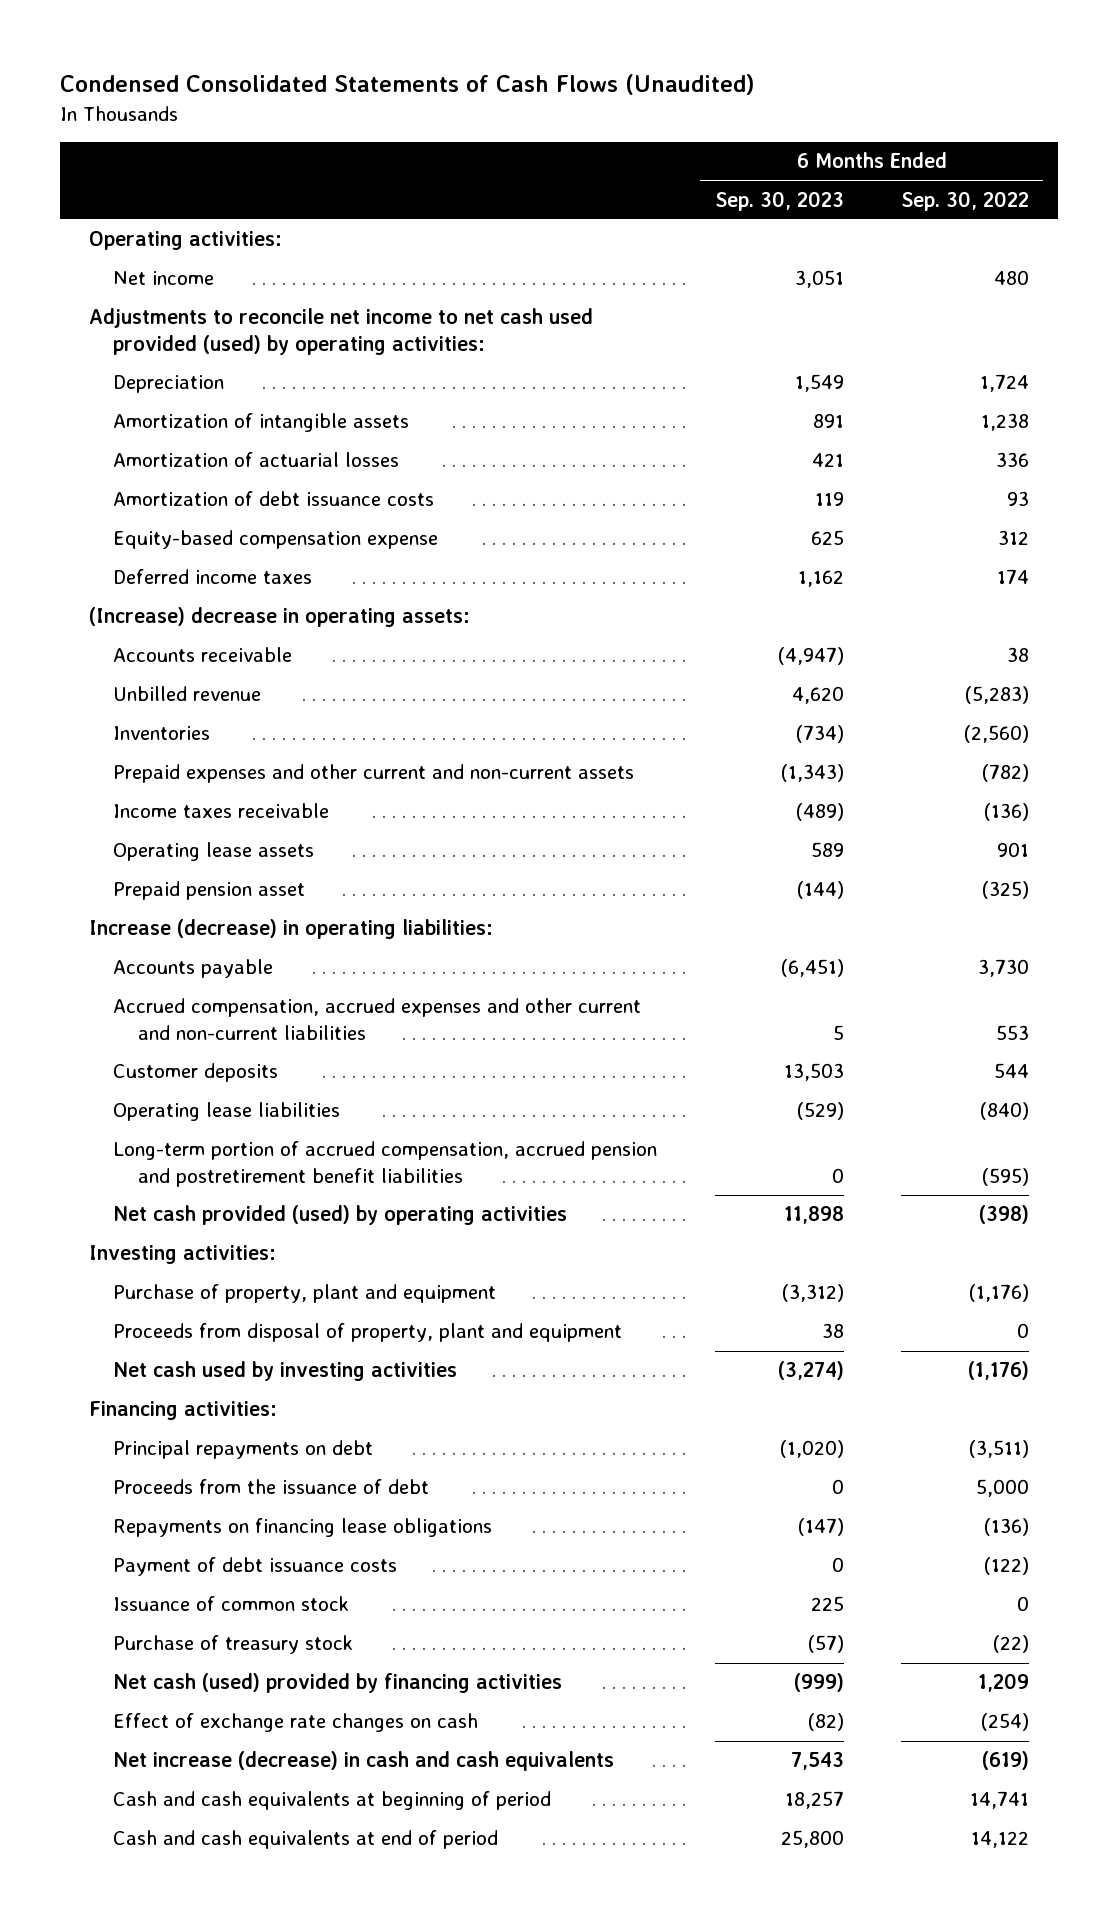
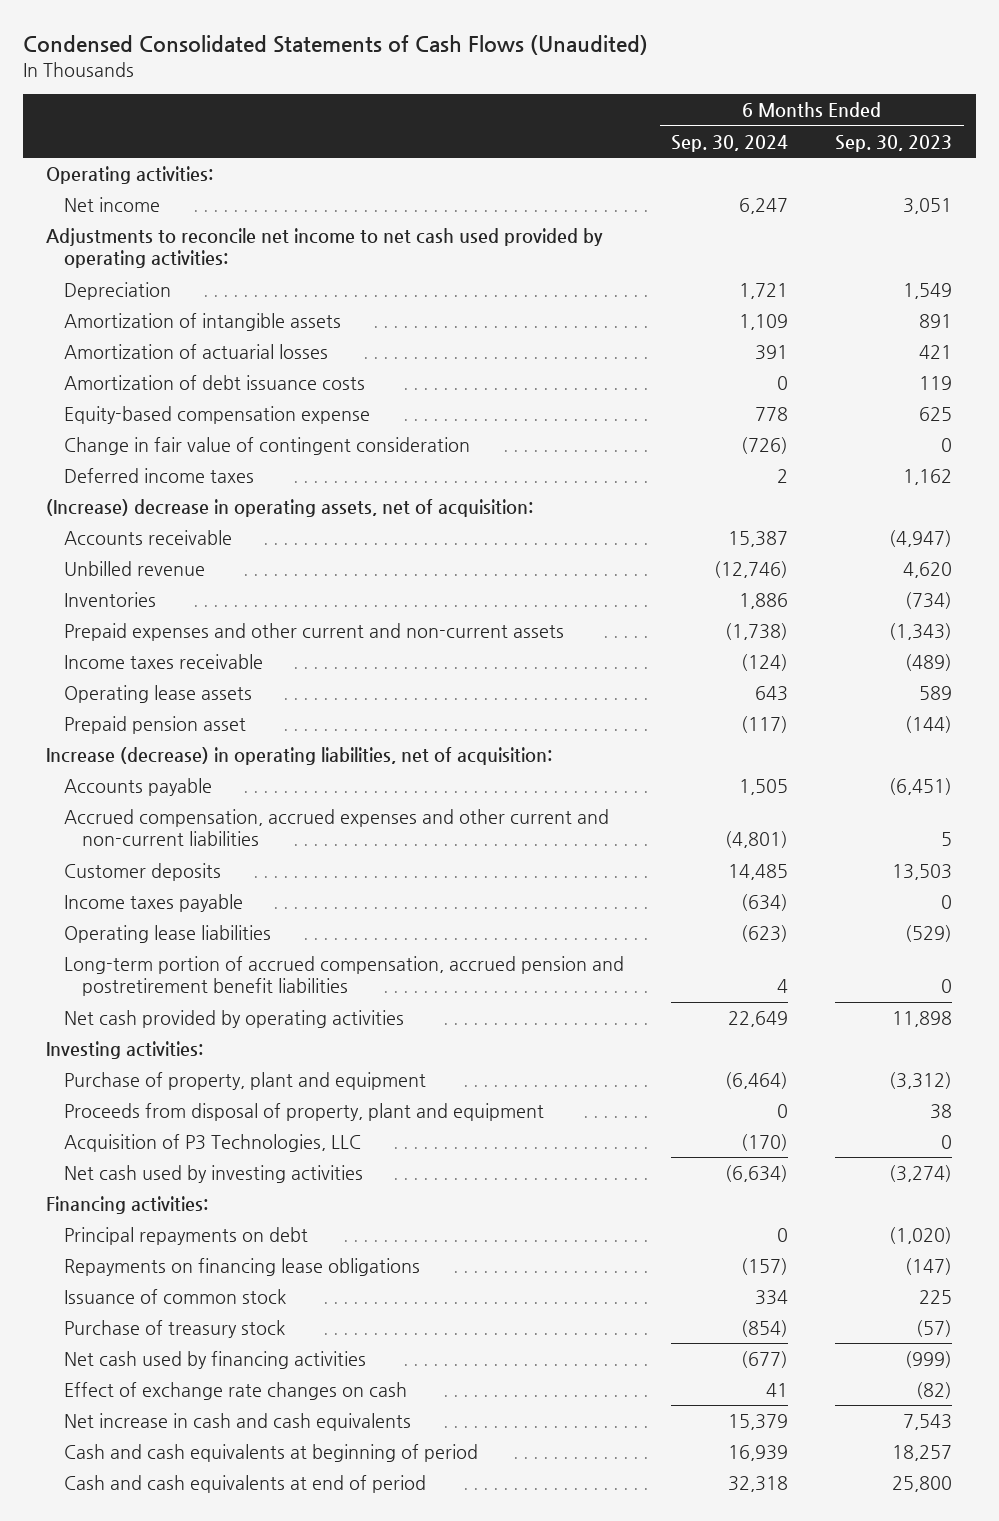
[901,190,1030,211] Sep. 30, 2022 -> none
none -> [671,134,789,152] Sep. 30, 2024
[88,308,593,356] Adjustments to reconcile net income to net cash used provided (used) by operating activities: -> [46,228,604,269] Adjustments to reconcile net income to net cash used provided by operating activities:
none -> [64,437,471,456] Change in fair value of contingent consideration
[88,607,470,628] (Increase) decrease in operating assets: -> [46,499,534,518] (Increase) decrease in operating assets, net of acquisition:
[88,919,493,940] Increase (decrease) in operating liabilities: -> [46,747,553,766] Increase (decrease) in operating liabilities, net of acquisition:
none -> [64,894,244,913] Income taxes payable
[113,1205,568,1226] Net cash provided (used) by operating activities -> [64,1010,405,1029] Net cash provided by operating activities
none -> [64,1134,362,1153] Acquisition of P3 Technologies, LLC
[113,1479,430,1495] Proceeds from the issuance of debt -> none
[113,1557,398,1577] Payment of debt issuance costs -> none
[113,1673,563,1694] Net cash (used) provided by financing activities -> [64,1351,367,1370] Net cash used by financing activities
[113,1751,615,1772] Net increase (decrease) in cash and cash equivalents -> [64,1413,412,1432] Net increase in cash and cash equivalents

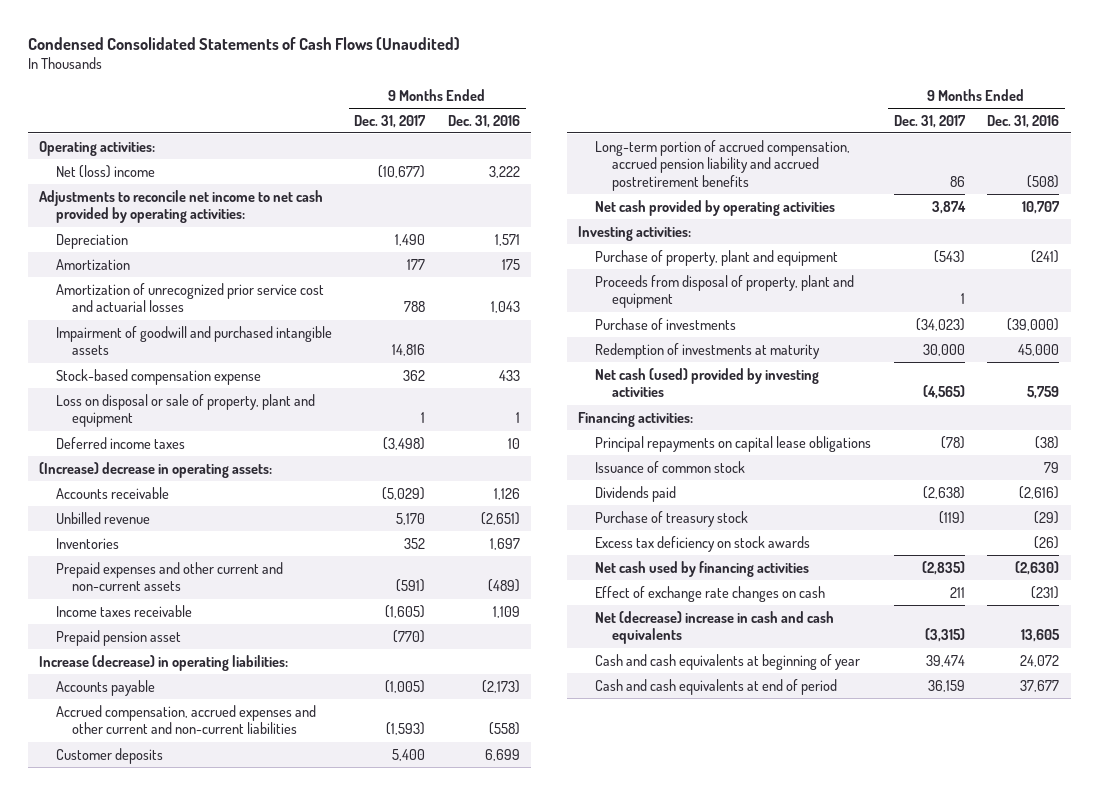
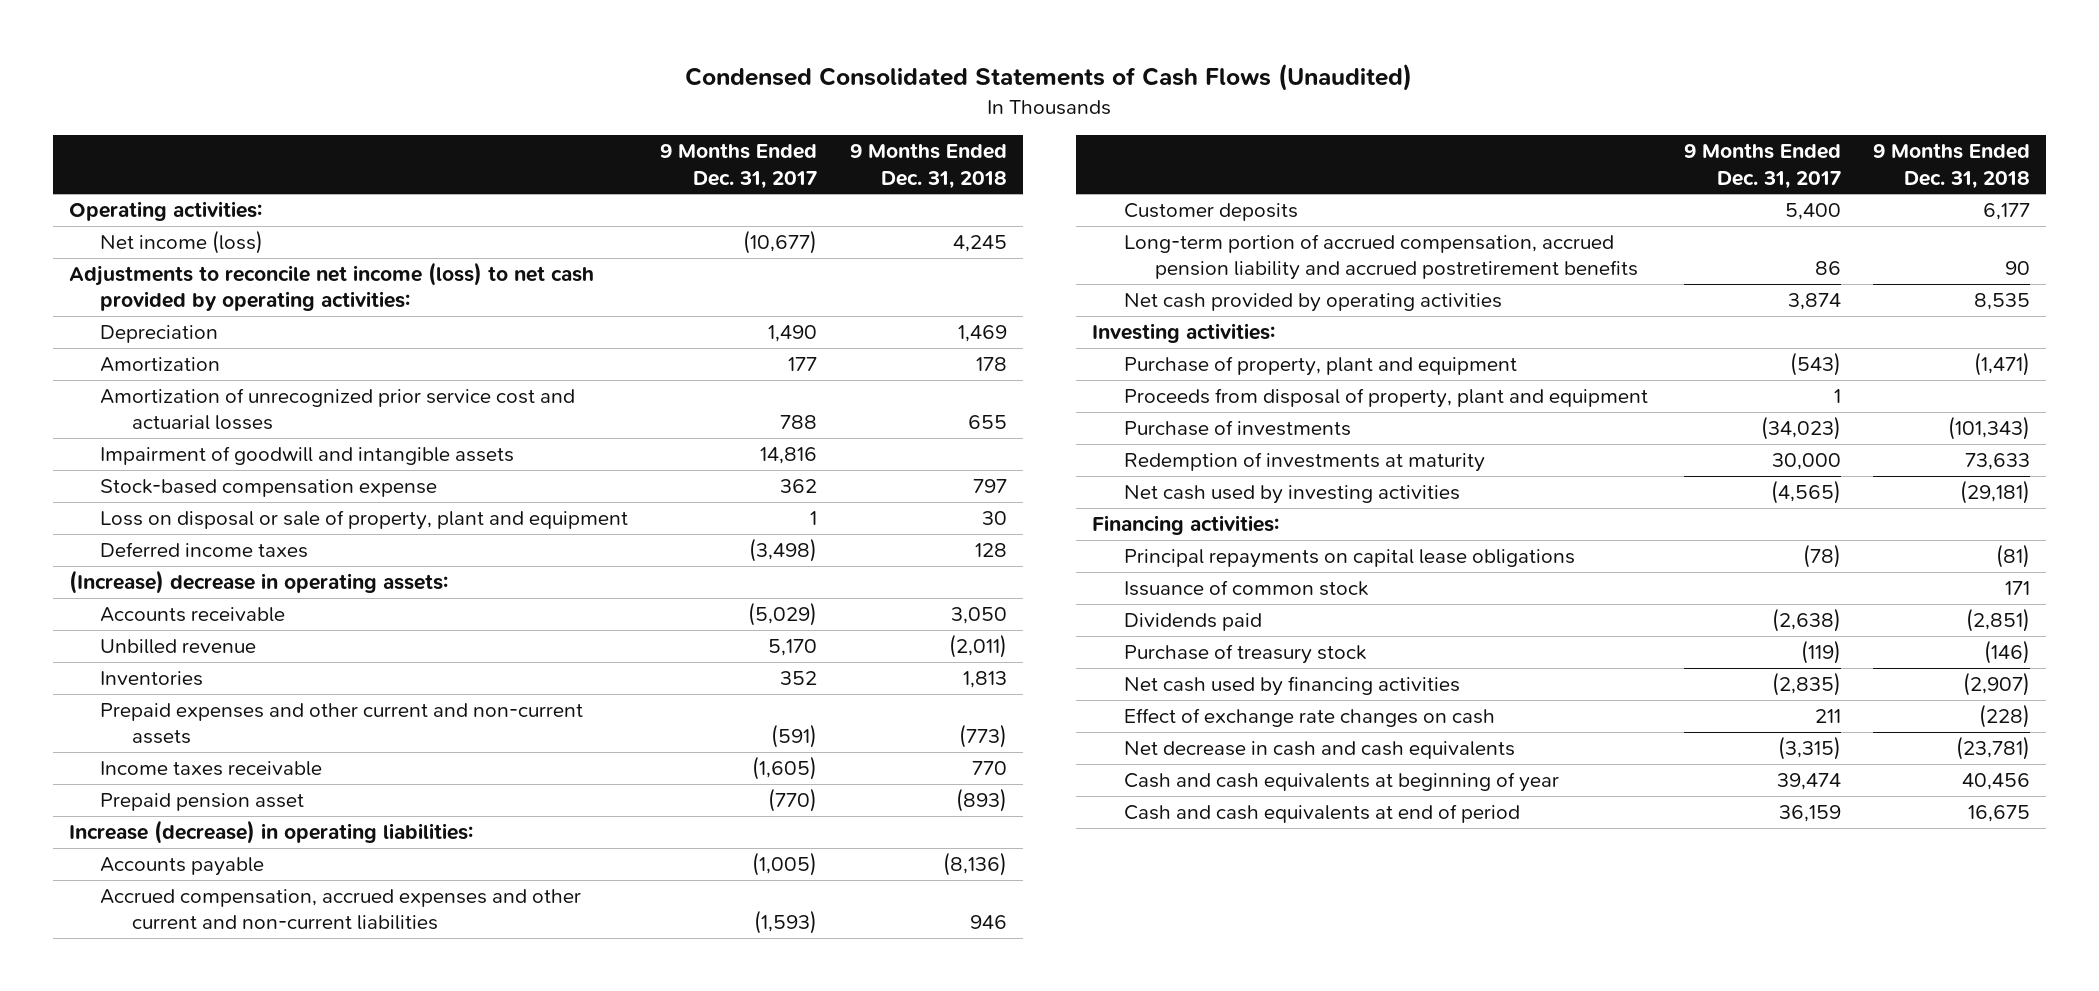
[447,114,520,128] Dec. 31, 2016 -> none
none -> [849,143,1007,189] 9 Months Ended Dec. 31, 2018
[55,164,155,178] Net (loss) income -> [100,230,264,255] Net income (loss)
[39,189,324,224] Adjustments to reconcile net income to net cash provided by operating activities: -> [68,262,594,312] Adjustments to reconcile net income (loss) to net cash provided by operating activities:
[55,325,332,356] Impairment of goodwill and purchased intangible assets -> [100,446,515,466] Impairment of goodwill and intangible assets
[594,367,819,398] Net cash (used) provided by investing activities -> [1123,485,1460,505] Net cash used by investing activities
[594,535,810,552] Excess tax deficiency on stock awards -> none
[594,610,834,645] Net (decrease) increase in cash and cash equivalents -> [1123,741,1515,760] Net decrease in cash and cash equivalents

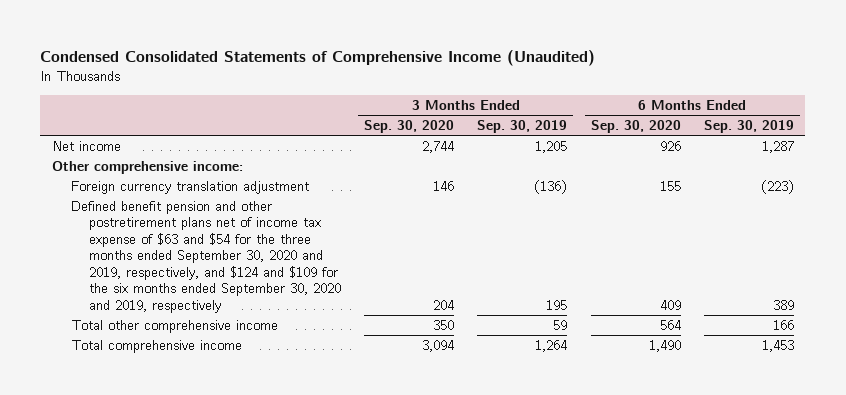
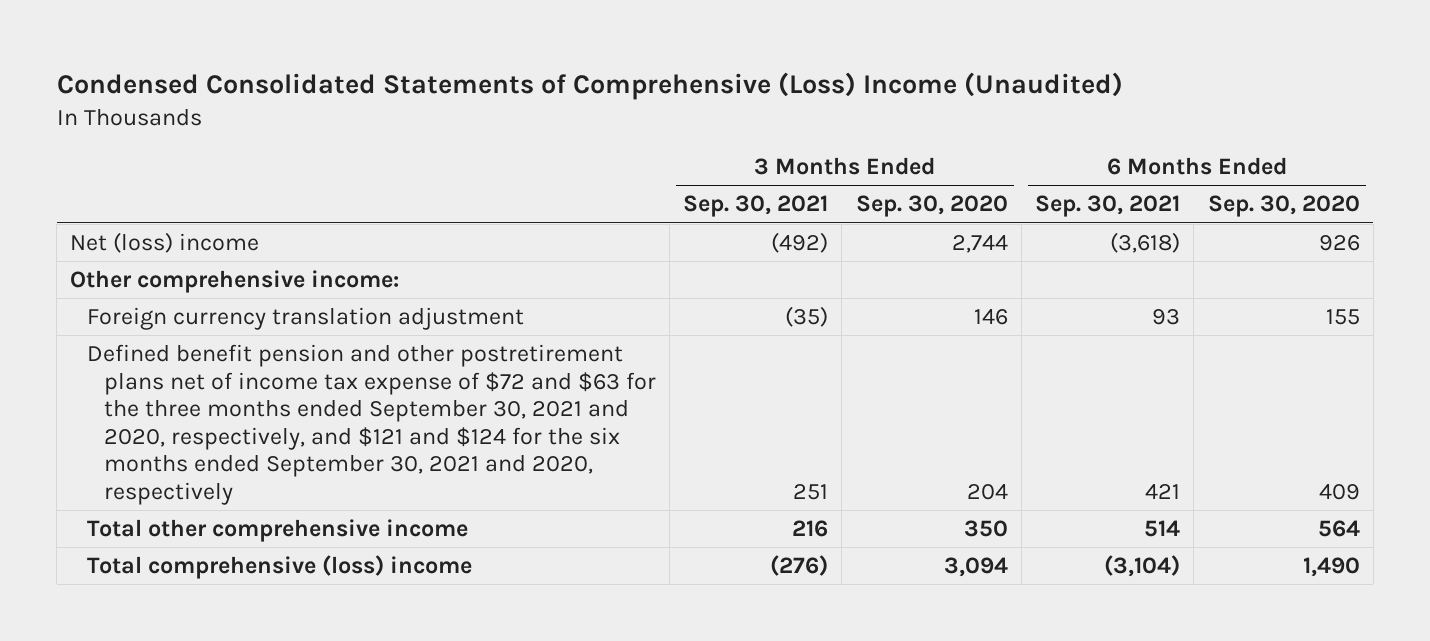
[40,50,596,67] Condensed Consolidated Statements of Comprehensive Income (Unaudited) -> [56,71,1123,100] Condensed Consolidated Statements of Comprehensive (Loss) Income (Unaudited)
[477,120,568,134] Sep. 30, 2019 -> none
[703,120,794,134] Sep. 30, 2019 -> none
none -> [683,195,829,218] Sep. 30, 2021
none -> [1035,195,1181,218] Sep. 30, 2021
[52,140,122,151] Net income -> [70,232,260,254] Net (loss) income
[70,200,342,313] Defined benefit pension and other postretirement plans net of income tax expense of $63 and $54 for the three months ended September 30, 2020 and 2019, respectively, and $124 and $109 for the six months ended September 30, 2020 and 2019, respectively -> [87,344,656,505] Defined benefit pension and other postretirement plans net of income tax expense of $72 and $63 for the three months ended September 30, 2021 and 2020, respectively, and $121 and $124 for the six months ended September 30, 2021 and 2020, respectively
[70,339,242,353] Total comprehensive income -> [87,555,473,580] Total comprehensive (loss) income

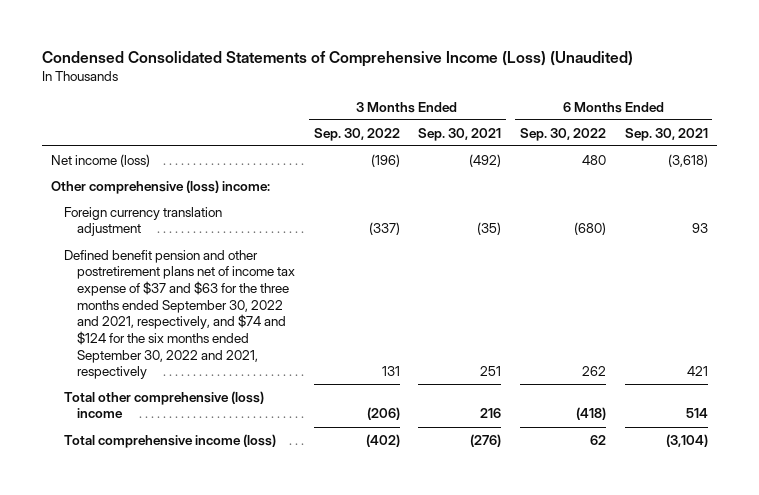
[56,71,1123,100] Condensed Consolidated Statements of Comprehensive (Loss) Income (Unaudited) -> [42,50,634,67] Condensed Consolidated Statements of Comprehensive Income (Loss) (Unaudited)
[855,195,1008,218] Sep. 30, 2020 -> none
[1207,195,1360,218] Sep. 30, 2020 -> none
none -> [313,127,400,141] Sep. 30, 2022
none -> [519,127,606,141] Sep. 30, 2022
[70,232,260,254] Net (loss) income -> [51,153,151,167] Net income (loss)
[70,270,400,294] Other comprehensive income: -> [51,179,271,194] Other comprehensive (loss) income:
[87,344,656,505] Defined benefit pension and other postretirement plans net of income tax expense of $72 and $63 for the three months ended September 30, 2021 and 2020, respectively, and $121 and $124 for the six months ended September 30, 2021 and 2020, respectively -> [64,249,296,380] Defined benefit pension and other postretirement plans net of income tax expense of $37 and $63 for the three months ended September 30, 2022 and 2021, respectively, and $74 and $124 for the six months ended September 30, 2022 and 2021, respectively
[87,519,469,543] Total other comprehensive income -> [64,390,265,419] Total other comprehensive (loss) income
[87,555,473,580] Total comprehensive (loss) income -> [64,433,277,448] Total comprehensive income (loss)

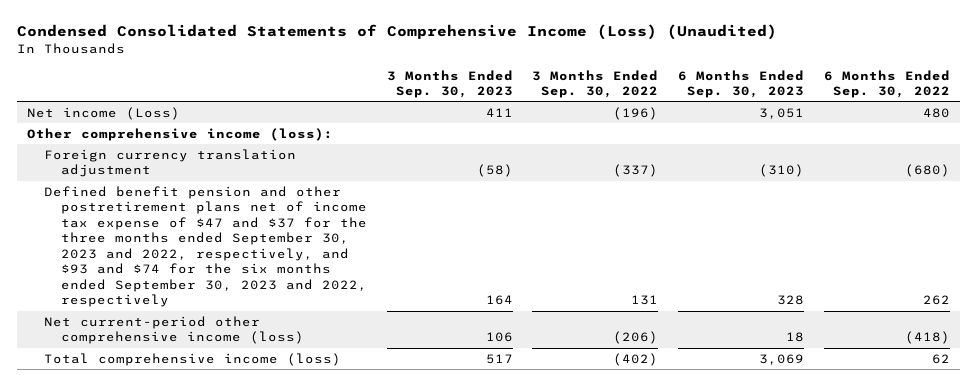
[418,127,502,141] Sep. 30, 2021 -> none
[624,127,708,141] Sep. 30, 2021 -> none
none -> [386,69,513,99] 3 Months Ended Sep. 30, 2023
none -> [678,69,805,99] 6 Months Ended Sep. 30, 2023
[51,153,151,167] Net income (loss) -> [27,106,181,120] Net income (Loss)
[51,179,271,194] Other comprehensive (loss) income: -> [27,127,334,141] Other comprehensive income (loss):
[64,249,296,380] Defined benefit pension and other postretirement plans net of income tax expense of $37 and $63 for the three months ended September 30, 2022 and 2021, respectively, and $74 and $124 for the six months ended September 30, 2022 and 2021, respectively -> [44,185,367,308] Defined benefit pension and other postretirement plans net of income tax expense of $47 and $37 for the three months ended September 30, 2023 and 2022, respectively, and $93 and $74 for the six months ended September 30, 2023 and 2022, respectively
[64,390,265,419] Total other comprehensive (loss) income -> [44,315,304,345] Net current-period other comprehensive income (loss)

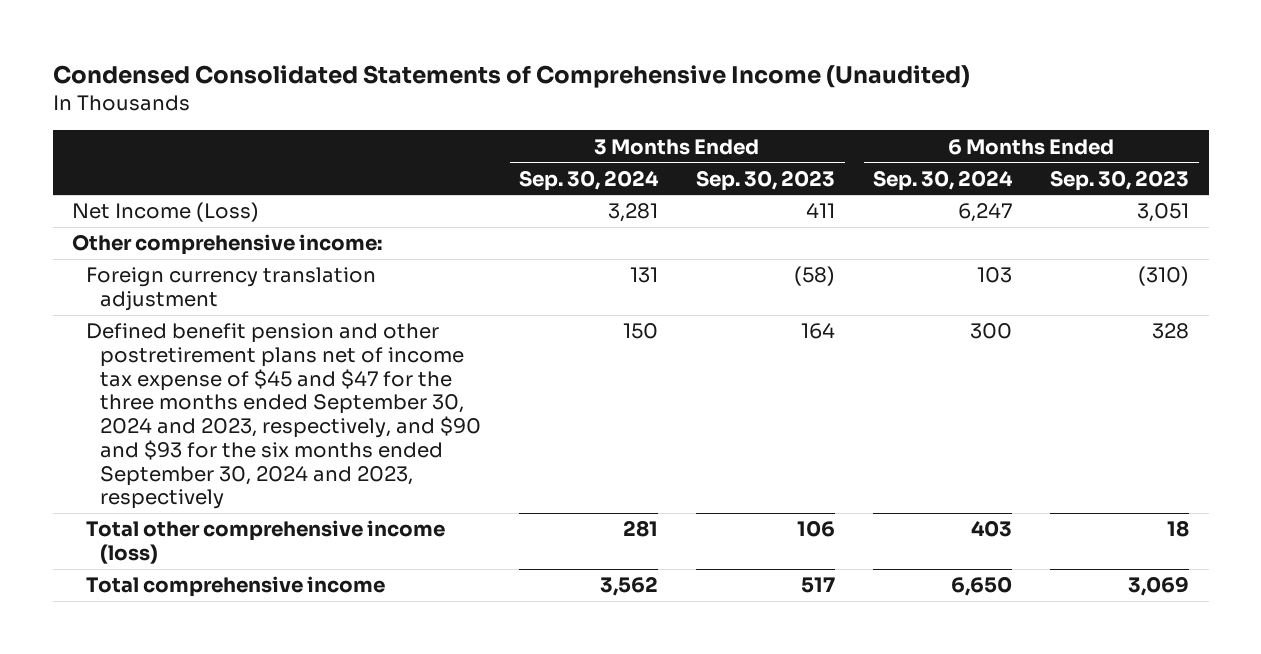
[17,24,778,41] Condensed Consolidated Statements of Comprehensive Income (Loss) (Unaudited) -> [52,65,970,89] Condensed Consolidated Statements of Comprehensive Income (Unaudited)
[532,69,659,99] 3 Months Ended Sep. 30, 2022 -> none
[823,69,950,99] 6 Months Ended Sep. 30, 2022 -> none
none -> [519,169,660,191] Sep. 30, 2024
none -> [873,169,1014,191] Sep. 30, 2024
[27,106,181,120] Net income (Loss) -> [71,202,259,223] Net Income (Loss)
[27,127,334,141] Other comprehensive income (loss): -> [71,234,382,256] Other comprehensive income:
[44,185,367,308] Defined benefit pension and other postretirement plans net of income tax expense of $47 and $37 for the three months ended September 30, 2023 and 2022, respectively, and $93 and $74 for the six months ended September 30, 2023 and 2022, respectively -> [85,323,482,510] Defined benefit pension and other postretirement plans net of income tax expense of $45 and $47 for the three months ended September 30, 2024 and 2023, respectively, and $90 and $93 for the six months ended September 30, 2024 and 2023, respectively
[44,315,304,345] Net current-period other comprehensive income (loss) -> [85,520,445,564] Total other comprehensive income (loss)
[44,352,342,366] Total comprehensive income (loss) -> [85,576,385,598] Total comprehensive income

